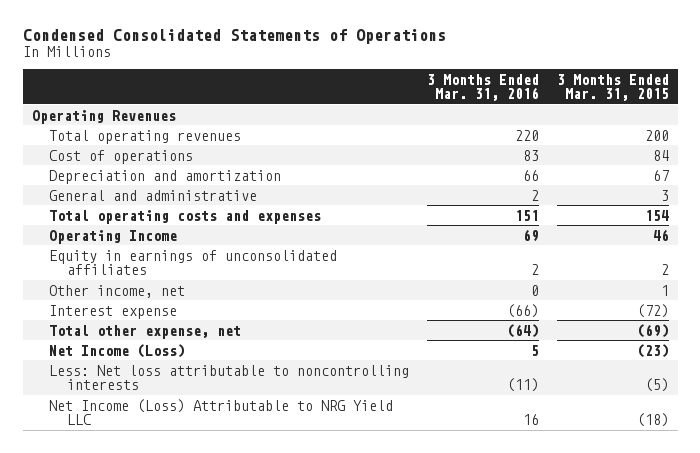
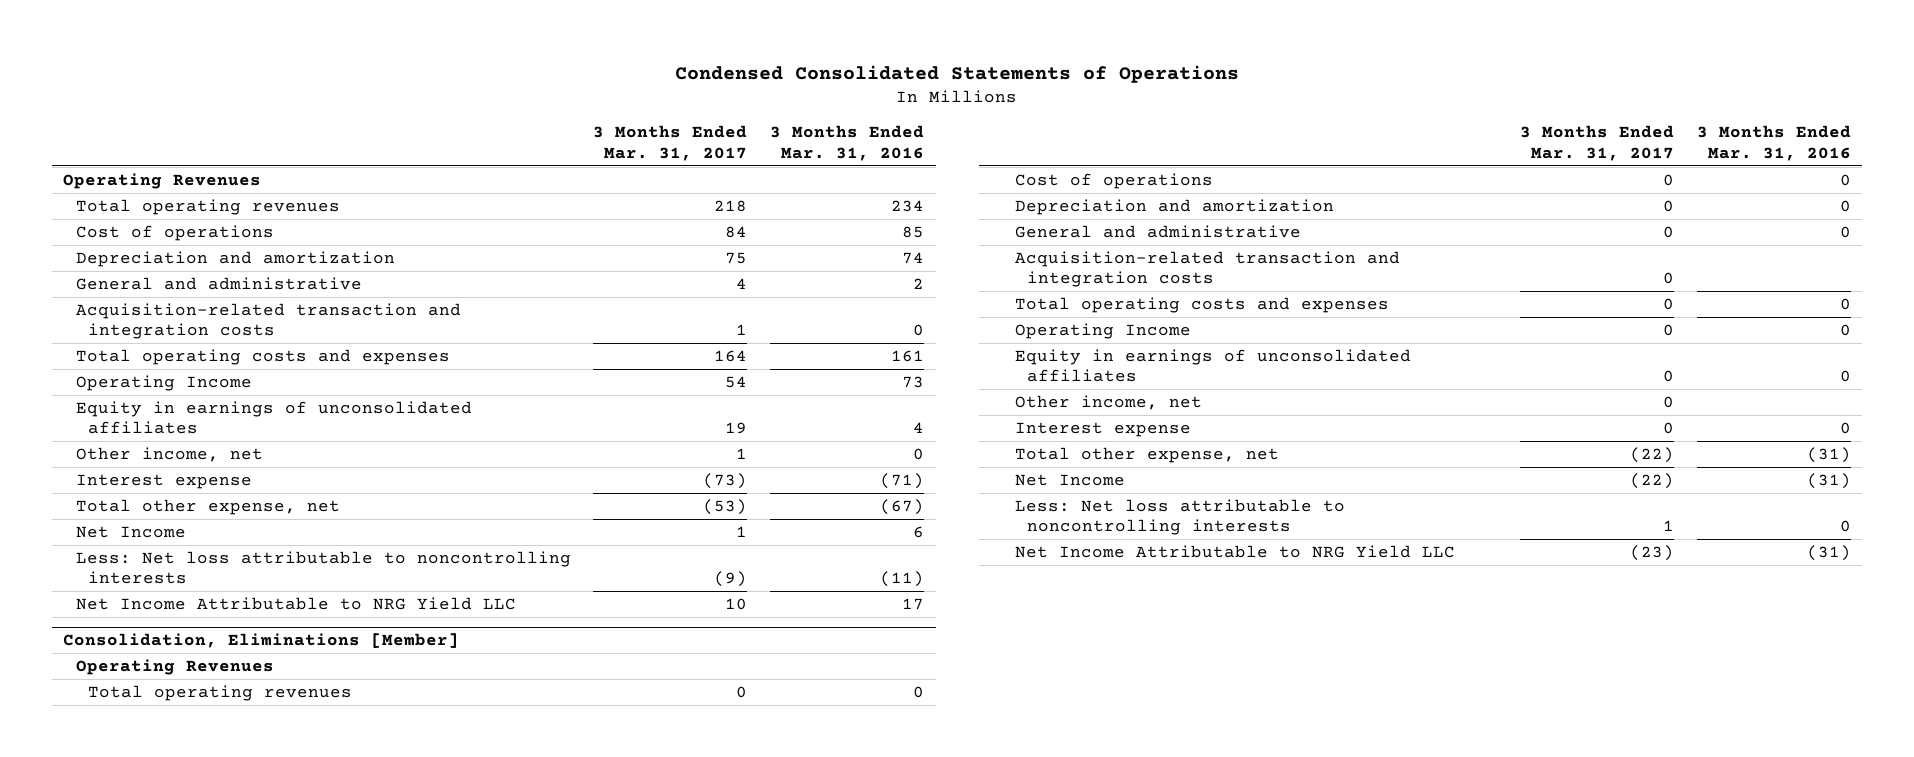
[556,73,669,102] 3 Months Ended Mar. 31, 2015 -> none
none -> [593,125,748,161] 3 Months Ended Mar. 31, 2017
[514,129,539,141] 220 -> [891,200,925,213] 234
[522,149,539,161] 83 -> [902,226,925,239] 85
[522,169,539,181] 66 -> [902,252,925,265] 74
none -> [75,303,461,340] Acquisition-related transaction and integration costs
[514,209,539,221] 151 -> [891,350,925,363] 161
[522,228,539,242] 69 -> [902,376,925,389] 73
[530,264,539,276] 2 -> [913,422,925,434] 4
[506,303,539,318] (66) -> [880,473,925,490] (71)
[506,323,539,338] (64) -> [880,499,925,516] (67)
[49,343,186,358] Net Income (Loss) -> [75,526,186,539] Net Income
[530,344,539,356] 5 -> [913,526,925,539] 6
[49,398,394,426] Net Income (Loss) Attributable to NRG Yield LLC -> [75,597,516,611] Net Income Attributable to NRG Yield LLC
[522,414,539,426] 16 -> [902,598,925,611] 17
none -> [63,633,460,649] Consolidation, Eliminations [Member]
none -> [75,659,274,676] Operating Revenues
none -> [87,685,352,702] Total operating revenues
none -> [1014,173,1213,190] Cost of operations
none -> [1014,199,1334,216] Depreciation and amortization
none -> [1014,225,1301,239] General and administrative
none -> [1014,251,1400,288] Acquisition-related transaction and integration costs
none -> [1014,297,1389,314] Total operating costs and expenses
none -> [1014,323,1191,340] Operating Income
none -> [1014,349,1411,383] Equity in earnings of unconsolidated affiliates
none -> [1014,395,1202,411] Other income, net
none -> [1014,422,1191,438] Interest expense
none -> [1014,447,1279,464] Total other expense, net
none -> [1014,474,1125,487] Net Income
none -> [1014,499,1345,536] Less: Net loss attributable to noncontrolling interests
none -> [1014,545,1455,559] Net Income Attributable to NRG Yield LLC

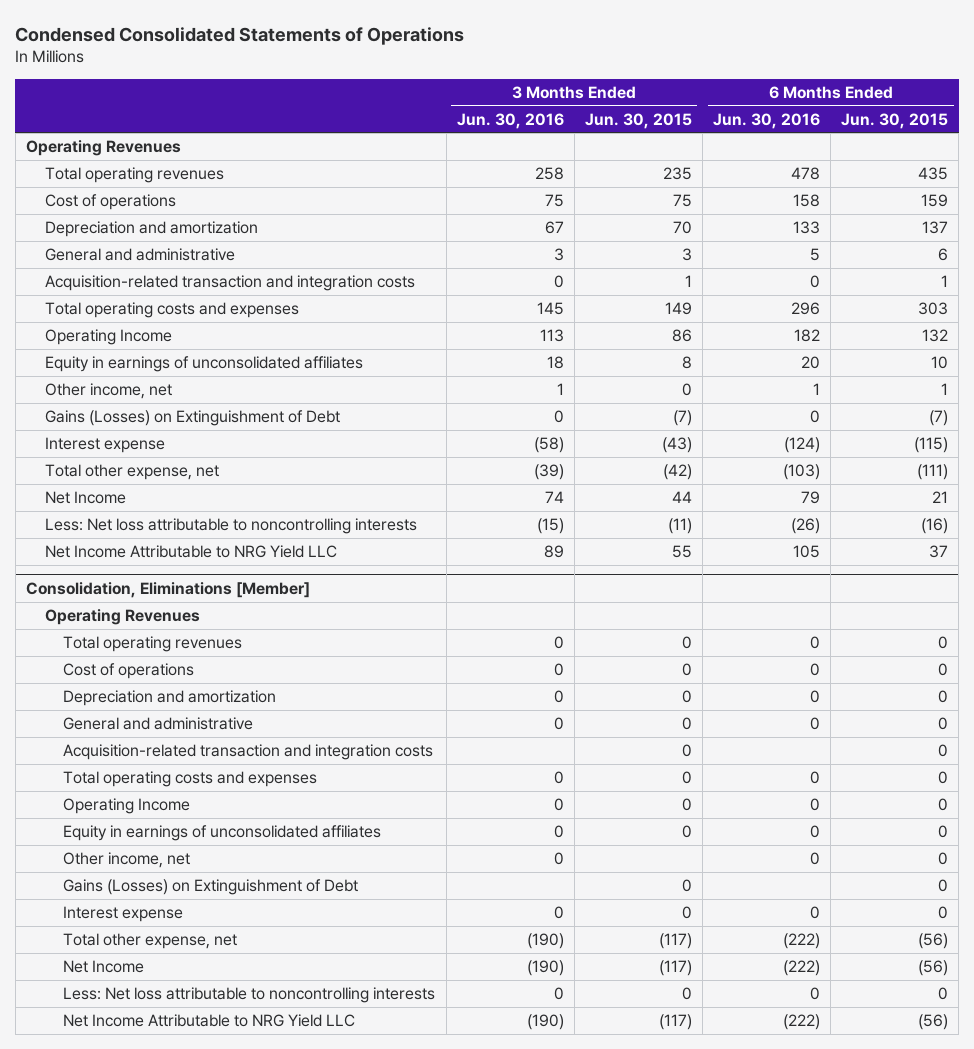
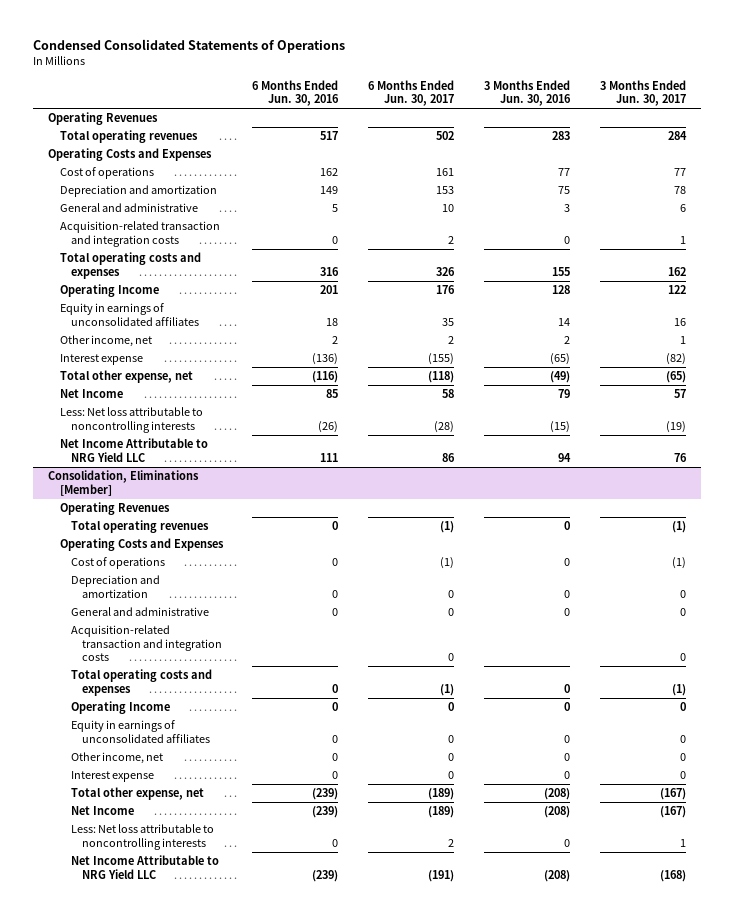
[584,112,692,129] Jun. 30, 2015 -> none
[841,112,949,129] Jun. 30, 2015 -> none
none -> [368,79,455,107] 6 Months Ended Jun. 30, 2017
none -> [599,79,686,107] 3 Months Ended Jun. 30, 2017
[534,167,564,181] 258 -> [551,131,570,141] 283
[791,167,821,181] 478 -> [320,131,339,141] 517
none -> [48,148,213,162] Operating Costs and Expenses
[544,194,564,208] 75 -> [557,168,570,177] 77
[793,194,821,208] 158 -> [320,168,339,177] 162
[544,221,564,235] 67 -> [557,186,570,195] 75
[793,221,821,235] 133 -> [320,186,339,195] 149
[44,410,340,427] Gains (Losses) on Extinguishment of Debt -> none
[536,302,564,316] 145 -> [551,266,570,276] 155
[791,302,821,316] 296 -> [320,266,340,276] 316
[539,329,564,343] 113 -> [551,285,570,295] 128
[794,329,821,343] 182 -> [320,285,339,295] 201
[546,356,564,370] 18 -> [557,317,570,326] 14
[801,356,821,370] 20 -> [326,317,339,326] 18
[556,383,564,396] 1 -> [563,336,570,345] 2
[813,383,821,396] 1 -> [332,336,339,345] 2
[533,437,564,454] (58) -> [549,353,570,366] (65)
[784,437,821,454] (124) -> [312,353,339,366] (136)
[533,464,564,481] (39) -> [549,371,570,384] (49)
[783,464,821,481] (103) -> [312,371,339,384] (116)
[544,491,564,504] 74 -> [557,389,570,399] 79
[801,491,821,505] 79 -> [326,389,339,399] 85
[543,545,564,559] 89 -> [557,452,571,462] 94
[793,545,821,559] 105 -> [320,452,339,462] 111
none -> [59,538,224,552] Operating Costs and Expenses
[63,879,359,896] Gains (Losses) on Extinguishment of Debt -> none
[526,933,564,950] (190) -> [543,788,570,801] (208)
[783,933,821,950] (222) -> [312,788,339,801] (239)
[526,960,564,977] (190) -> [543,806,570,819] (208)
[783,960,821,977] (222) -> [312,806,339,819] (239)
[526,1014,564,1031] (190) -> [543,869,570,882] (208)
[783,1014,821,1031] (222) -> [312,869,339,882] (239)

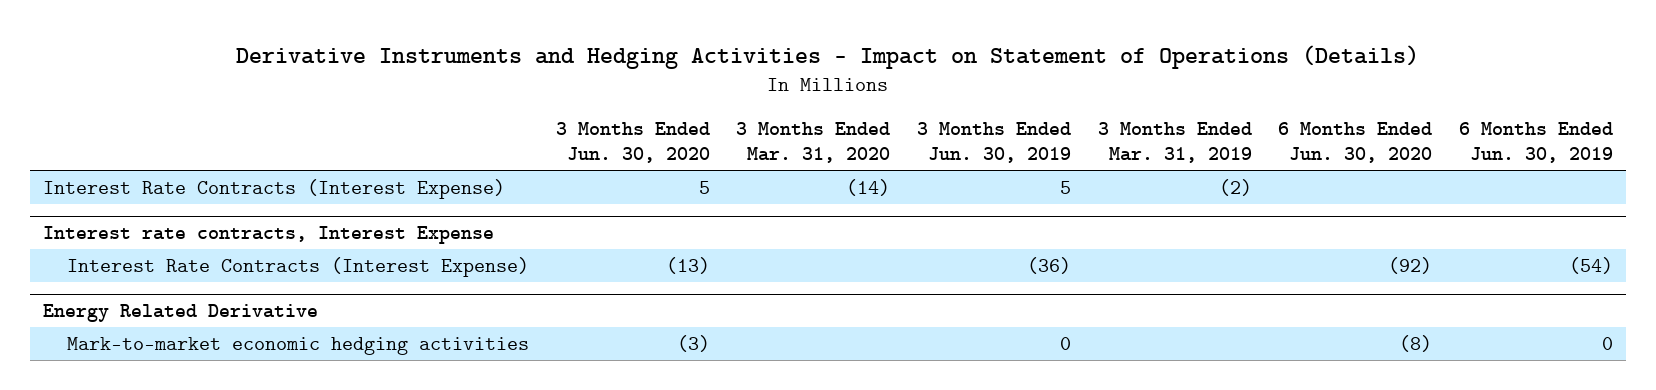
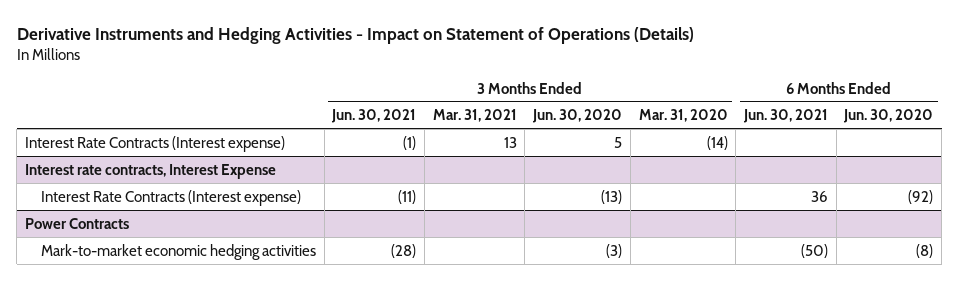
[916,122,1071,164] 3 Months Ended Jun. 30, 2019 -> none
[1097,122,1252,164] 3 Months Ended Mar. 31, 2019 -> none
[1458,122,1613,164] 6 Months Ended Jun. 30, 2019 -> none
none -> [331,109,417,124] Jun. 30, 2021
none -> [432,109,517,123] Mar. 31, 2021
none -> [743,109,829,124] Jun. 30, 2021
[43,178,506,199] Interest Rate Contracts (Interest Expense) -> [24,135,285,152] Interest Rate Contracts (Interest expense)
[66,256,529,277] Interest Rate Contracts (Interest Expense) -> [40,189,301,206] Interest Rate Contracts (Interest expense)
[43,304,319,323] Energy Related Derivative -> [24,217,129,229] Power Contracts

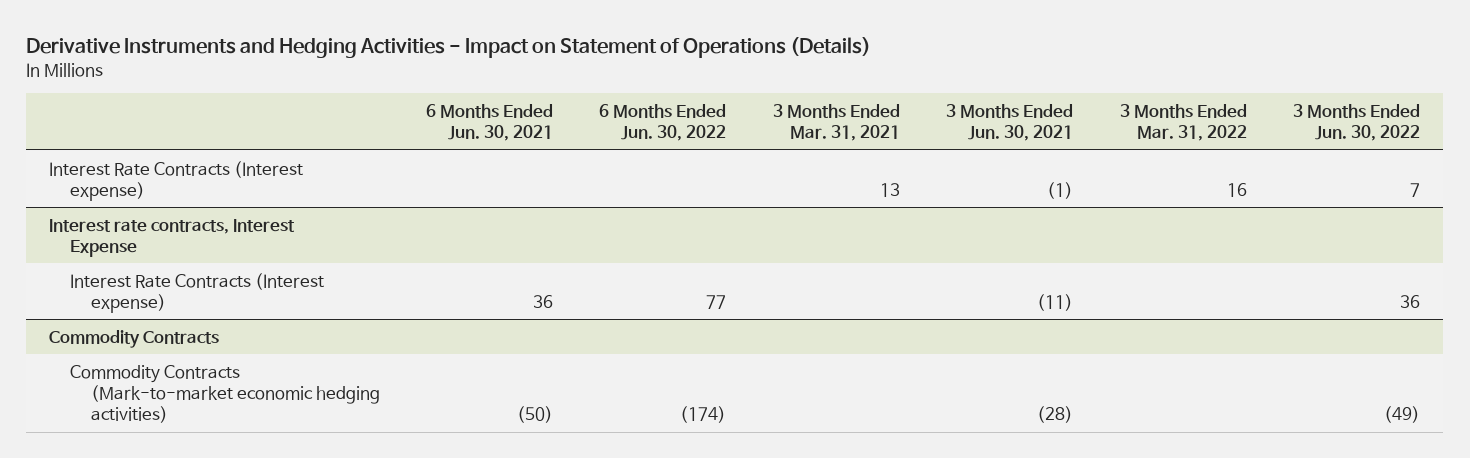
[532,109,623,124] Jun. 30, 2020 -> none
[638,109,728,123] Mar. 31, 2020 -> none
[843,109,934,124] Jun. 30, 2020 -> none
none -> [599,104,727,142] 6 Months Ended Jun. 30, 2022
none -> [1119,104,1247,142] 3 Months Ended Mar. 31, 2022
none -> [1293,104,1421,142] 3 Months Ended Jun. 30, 2022
[24,217,129,229] Power Contracts -> [49,329,220,348] Commodity Contracts
[40,243,316,260] Mark-to-market economic hedging activities -> [69,364,380,424] Commodity Contracts (Mark-to-market economic hedging activities)

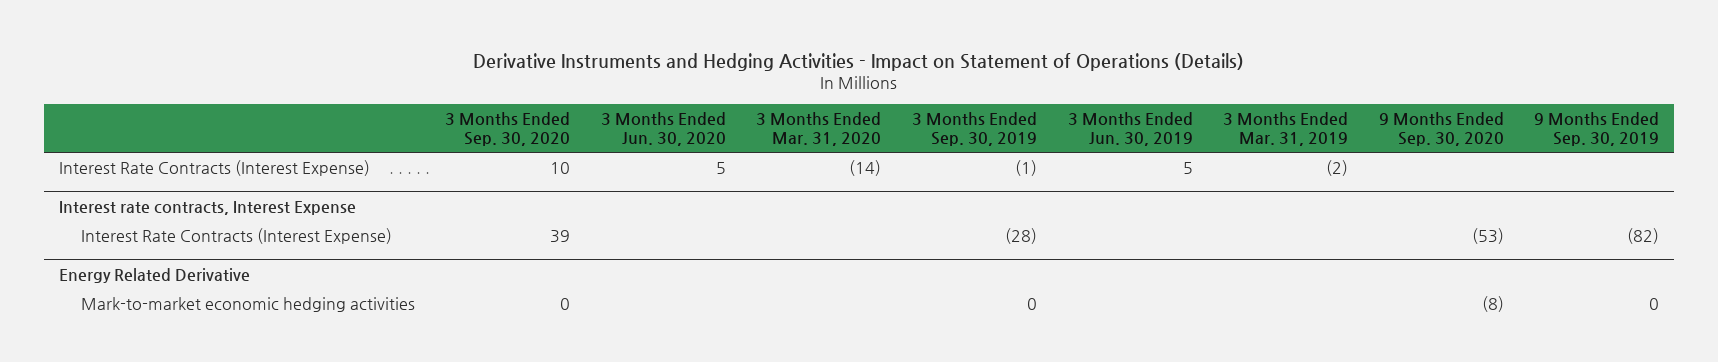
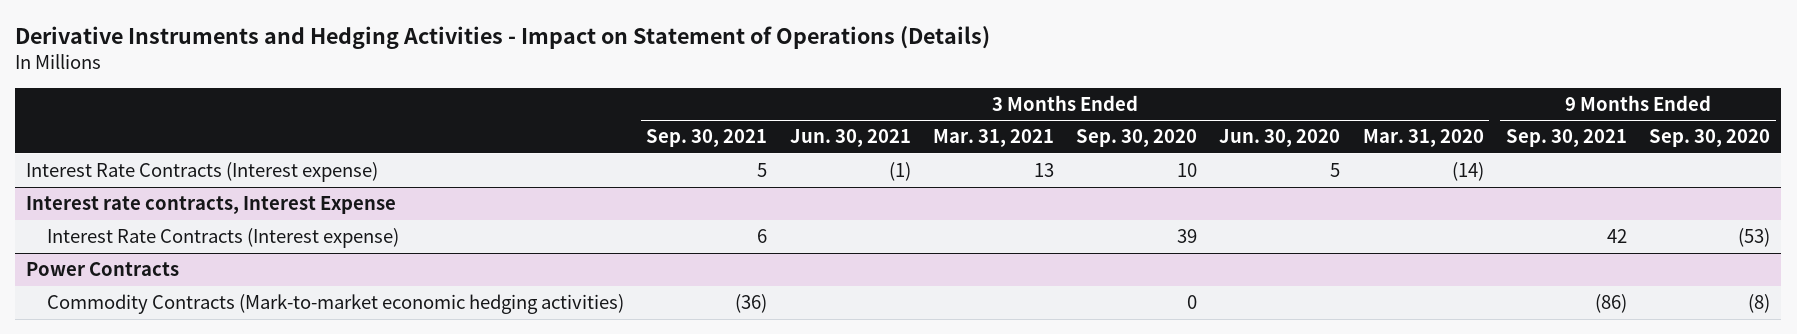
[912,111,1038,146] 3 Months Ended Sep. 30, 2019 -> none
[1067,111,1193,146] 3 Months Ended Jun. 30, 2019 -> none
[1223,111,1349,146] 3 Months Ended Mar. 31, 2019 -> none
[1534,111,1660,146] 9 Months Ended Sep. 30, 2019 -> none
none -> [646,129,768,148] Sep. 30, 2021
none -> [789,129,911,148] Jun. 30, 2021
none -> [932,129,1054,148] Mar. 31, 2021
none -> [1505,129,1627,148] Sep. 30, 2021
[58,159,370,176] Interest Rate Contracts (Interest Expense) -> [26,162,379,183] Interest Rate Contracts (Interest expense)
[80,227,392,244] Interest Rate Contracts (Interest Expense) -> [47,228,400,249] Interest Rate Contracts (Interest expense)
[58,267,250,283] Energy Related Derivative -> [26,262,180,277] Power Contracts
[80,296,415,312] Mark-to-market economic hedging activities -> [47,294,625,315] Commodity Contracts (Mark-to-market economic hedging activities)

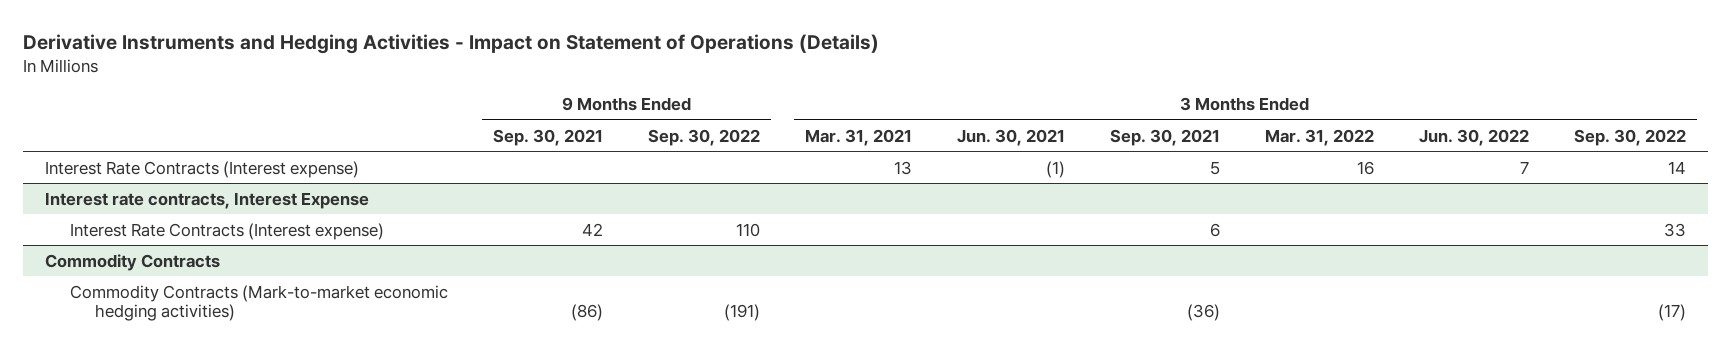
[1076,129,1198,148] Sep. 30, 2020 -> none
[1219,129,1341,148] Jun. 30, 2020 -> none
[1362,129,1484,148] Mar. 31, 2020 -> none
[1649,129,1771,148] Sep. 30, 2020 -> none
none -> [648,128,761,146] Sep. 30, 2022
none -> [1264,128,1374,146] Mar. 31, 2022
none -> [1418,128,1529,146] Jun. 30, 2022
none -> [1573,128,1686,146] Sep. 30, 2022
[26,262,180,277] Power Contracts -> [45,253,221,271] Commodity Contracts

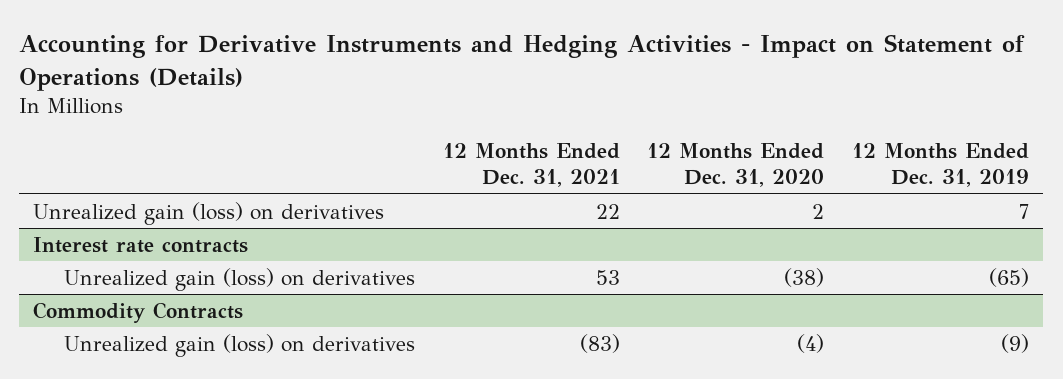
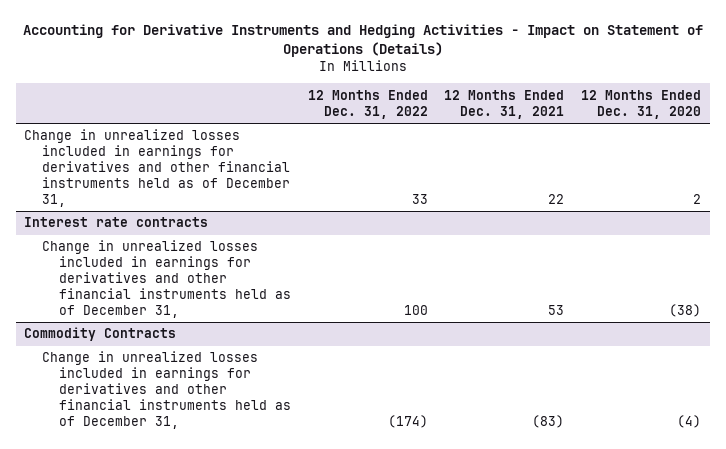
[852,142,1030,188] 12 Months Ended Dec. 31, 2019 -> none
none -> [307,89,428,119] 12 Months Ended Dec. 31, 2022
[33,201,385,225] Unrealized gain (loss) on derivatives -> [24,129,290,208] Change in unrealized losses included in earnings for derivatives and other financial instruments held as of December 31,
[63,267,415,291] Unrealized gain (loss) on derivatives -> [41,240,291,319] Change in unrealized losses included in earnings for derivatives and other financial instruments held as of December 31,
[63,333,415,357] Unrealized gain (loss) on derivatives -> [41,351,291,430] Change in unrealized losses included in earnings for derivatives and other financial instruments held as of December 31,

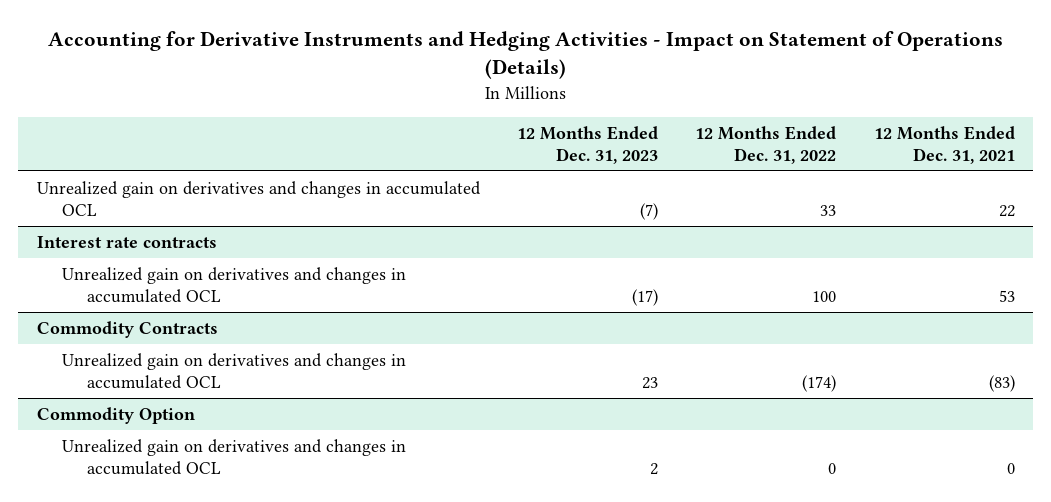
[581,89,702,119] 12 Months Ended Dec. 31, 2020 -> none
none -> [516,125,658,164] 12 Months Ended Dec. 31, 2023
[24,129,290,208] Change in unrealized losses included in earnings for derivatives and other financial instruments held as of December 31, -> [36,180,481,216] Unrealized gain on derivatives and changes in accumulated OCL
[41,240,291,319] Change in unrealized losses included in earnings for derivatives and other financial instruments held as of December 31, -> [61,266,406,303] Unrealized gain on derivatives and changes in accumulated OCL
[41,351,291,430] Change in unrealized losses included in earnings for derivatives and other financial instruments held as of December 31, -> [61,352,406,389] Unrealized gain on derivatives and changes in accumulated OCL
none -> [36,406,195,424] Commodity Option
none -> [61,438,406,475] Unrealized gain on derivatives and changes in accumulated OCL

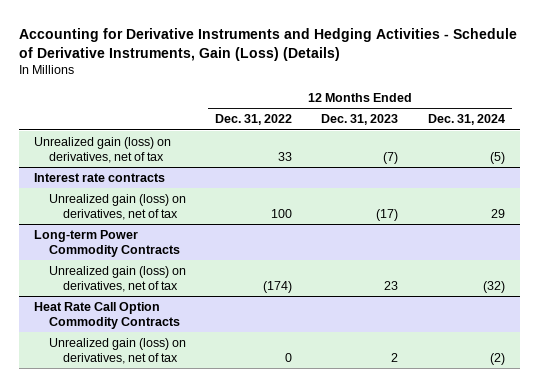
[47,31,1003,80] Accounting for Derivative Instruments and Hedging Activities - Impact on Statement of Operations (Details) -> [19,27,518,61] Accounting for Derivative Instruments and Hedging Activities - Schedule of Derivative Instruments, Gain (Loss) (Details)
[873,125,1015,164] 12 Months Ended Dec. 31, 2021 -> none
none -> [427,114,505,126] Dec. 31, 2024
[36,180,481,216] Unrealized gain on derivatives and changes in accumulated OCL -> [34,136,172,163] Unrealized gain (loss) on derivatives, net of tax
[61,266,406,303] Unrealized gain on derivatives and changes in accumulated OCL -> [48,193,186,220] Unrealized gain (loss) on derivatives, net of tax
[36,320,218,338] Commodity Contracts -> [34,229,180,257] Long-term Power Commodity Contracts
[61,352,406,389] Unrealized gain on derivatives and changes in accumulated OCL -> [48,265,186,292] Unrealized gain (loss) on derivatives, net of tax
[36,406,195,424] Commodity Option -> [34,301,180,329] Heat Rate Call Option Commodity Contracts
[61,438,406,475] Unrealized gain on derivatives and changes in accumulated OCL -> [48,337,186,364] Unrealized gain (loss) on derivatives, net of tax

